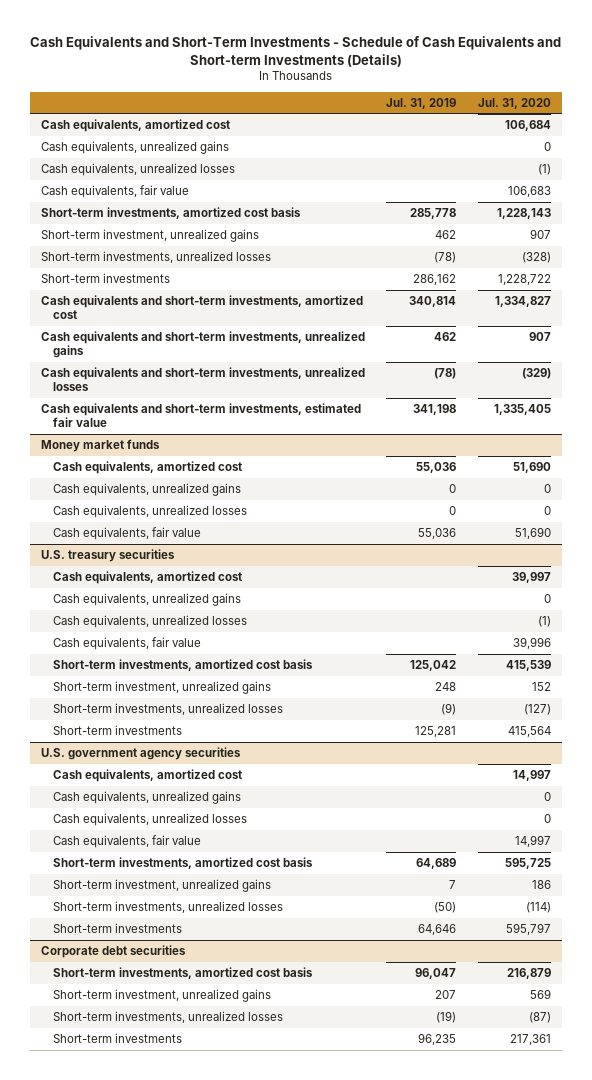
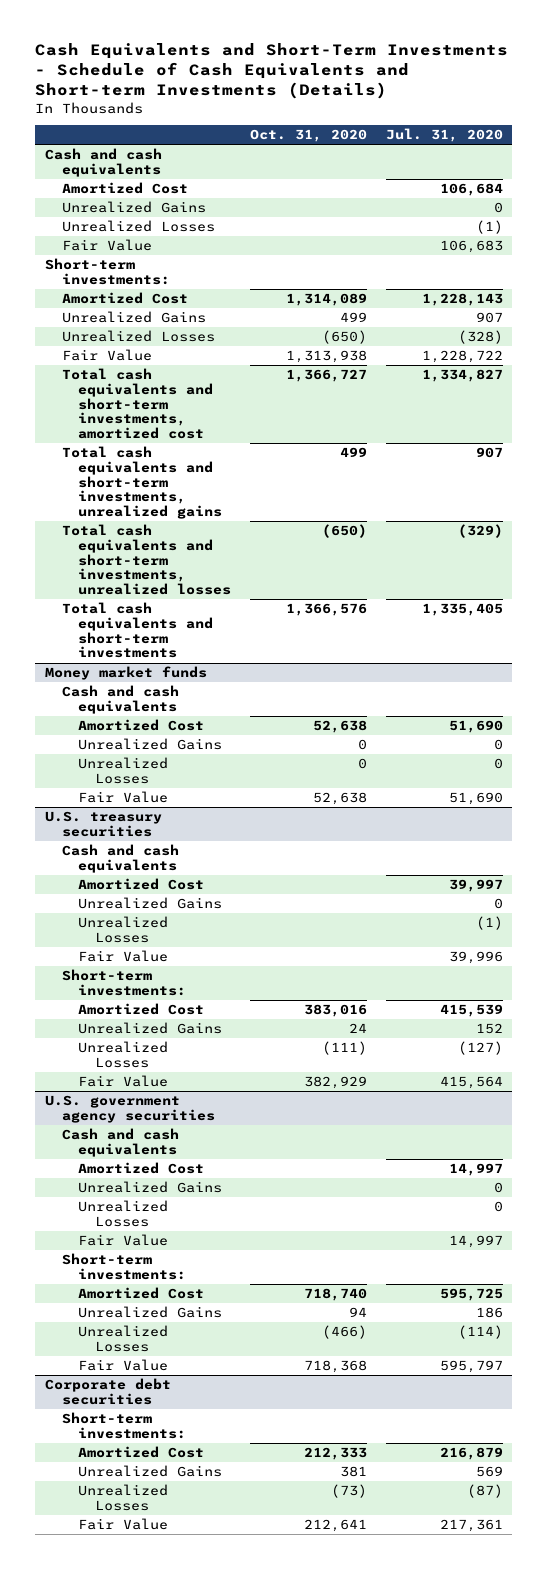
[386,97,457,109] Jul. 31, 2019 -> none
none -> [250,129,368,143] Oct. 31, 2020
none -> [44,148,162,177] Cash and cash equivalents
[40,119,230,133] Cash equivalents, amortized cost -> [61,182,188,195] Amortized Cost
[40,141,229,155] Cash equivalents, unrealized gains -> [61,201,206,214] Unrealized Gains
[40,163,235,177] Cash equivalents, unrealized losses -> [61,220,215,233] Unrealized Losses
[40,185,189,199] Cash equivalents, fair value -> [61,239,152,252] Fair Value
none -> [44,258,170,285] Short-term investments:
[40,207,301,220] Short-term investments, amortized cost basis -> [61,292,188,305] Amortized Cost
[40,229,259,243] Short-term investment, unrealized gains -> [61,311,206,324] Unrealized Gains
[40,251,271,264] Short-term investments, unrealized losses -> [61,330,215,343] Unrealized Losses
[40,273,170,284] Short-term investments -> [61,349,152,362] Fair Value
[40,295,363,320] Cash equivalents and short-term investments, amortized cost -> [61,368,214,440] Total cash equivalents and short-term investments, amortized cost
[40,331,365,359] Cash equivalents and short-term investments, unrealized gains -> [61,446,223,520] Total cash equivalents and short-term investments, unrealized gains
[40,367,365,392] Cash equivalents and short-term investments, unrealized losses -> [61,524,232,596] Total cash equivalents and short-term investments, unrealized losses
[40,403,361,428] Cash equivalents and short-term investments, estimated fair value -> [61,602,214,659] Total cash equivalents and short-term investments
none -> [61,685,179,714] Cash and cash equivalents
[53,461,243,475] Cash equivalents, amortized cost -> [78,719,205,732] Amortized Cost
[53,483,242,497] Cash equivalents, unrealized gains -> [78,738,223,751] Unrealized Gains
[53,505,248,519] Cash equivalents, unrealized losses -> [78,757,169,784] Unrealized Losses
[53,527,202,541] Cash equivalents, fair value -> [78,791,169,804] Fair Value
none -> [61,844,179,873] Cash and cash equivalents
[53,571,243,585] Cash equivalents, amortized cost -> [78,878,205,891] Amortized Cost
[53,593,242,607] Cash equivalents, unrealized gains -> [78,897,223,910] Unrealized Gains
[53,615,248,629] Cash equivalents, unrealized losses -> [78,916,169,943] Unrealized Losses
[53,637,202,651] Cash equivalents, fair value -> [78,950,169,963] Fair Value
none -> [61,969,187,996] Short-term investments:
[53,659,314,672] Short-term investments, amortized cost basis -> [78,1003,205,1016] Amortized Cost
[53,681,272,695] Short-term investment, unrealized gains -> [78,1022,223,1035] Unrealized Gains
[53,703,284,716] Short-term investments, unrealized losses -> [78,1041,169,1068] Unrealized Losses
[53,725,183,736] Short-term investments -> [78,1075,169,1088] Fair Value
none -> [61,1128,179,1157] Cash and cash equivalents
[53,769,243,783] Cash equivalents, amortized cost -> [78,1162,205,1175] Amortized Cost
[53,791,242,805] Cash equivalents, unrealized gains -> [78,1181,223,1194] Unrealized Gains
[53,813,248,827] Cash equivalents, unrealized losses -> [78,1200,169,1227] Unrealized Losses
[53,835,202,849] Cash equivalents, fair value -> [78,1234,169,1247] Fair Value
none -> [61,1253,187,1280] Short-term investments:
[53,857,314,870] Short-term investments, amortized cost basis -> [78,1287,205,1300] Amortized Cost
[53,879,272,893] Short-term investment, unrealized gains -> [78,1306,223,1319] Unrealized Gains
[53,901,284,914] Short-term investments, unrealized losses -> [78,1325,169,1352] Unrealized Losses
[53,923,183,934] Short-term investments -> [78,1359,169,1372] Fair Value
none -> [61,1412,187,1439] Short-term investments:
[53,967,314,980] Short-term investments, amortized cost basis -> [78,1446,205,1459] Amortized Cost
[53,989,272,1003] Short-term investment, unrealized gains -> [78,1465,223,1478] Unrealized Gains
[53,1011,284,1024] Short-term investments, unrealized losses -> [78,1484,169,1511] Unrealized Losses
[53,1033,183,1044] Short-term investments -> [78,1518,169,1531] Fair Value

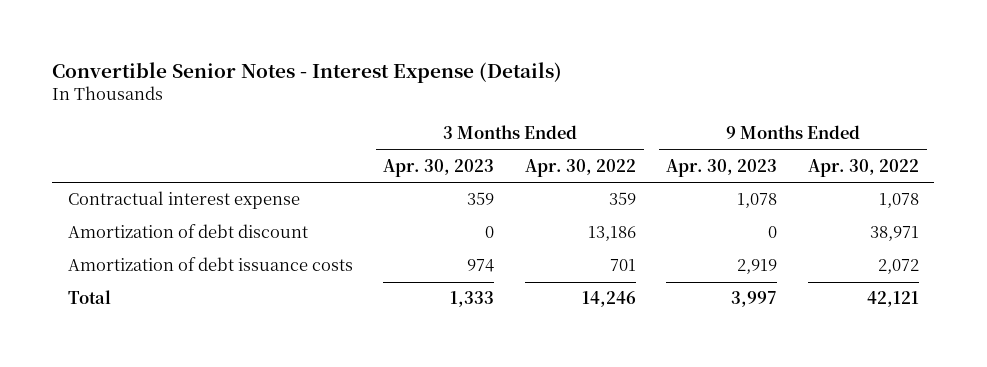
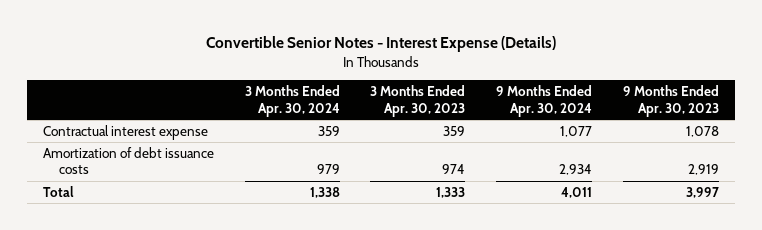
[524,158,636,177] Apr. 30, 2022 -> none
[808,158,920,177] Apr. 30, 2022 -> none
none -> [244,85,340,117] 3 Months Ended Apr. 30, 2024
none -> [496,85,593,117] 9 Months Ended Apr. 30, 2024
[67,224,308,239] Amortization of debt discount -> none

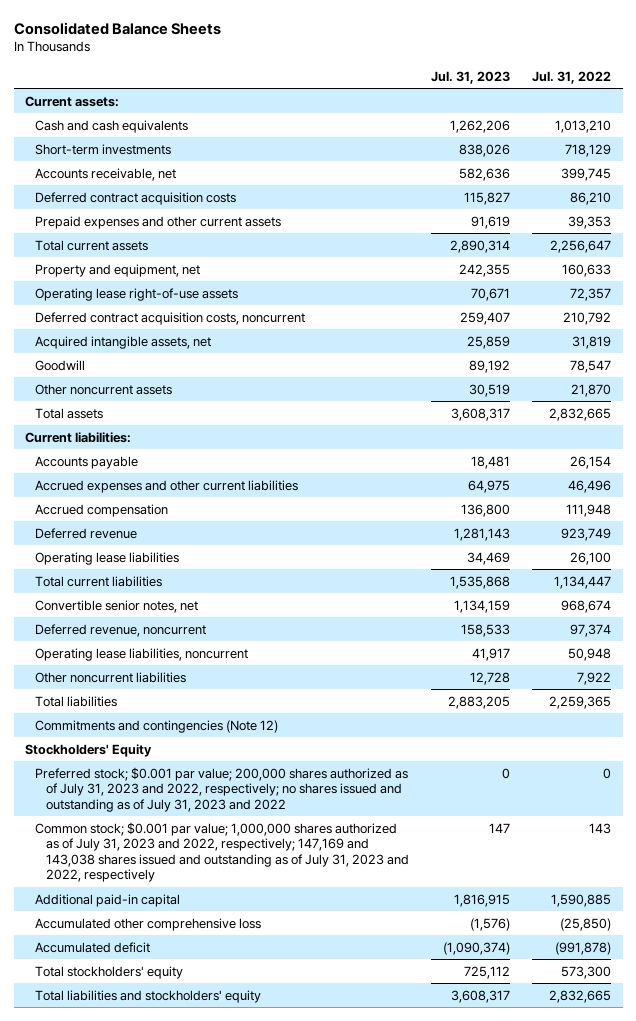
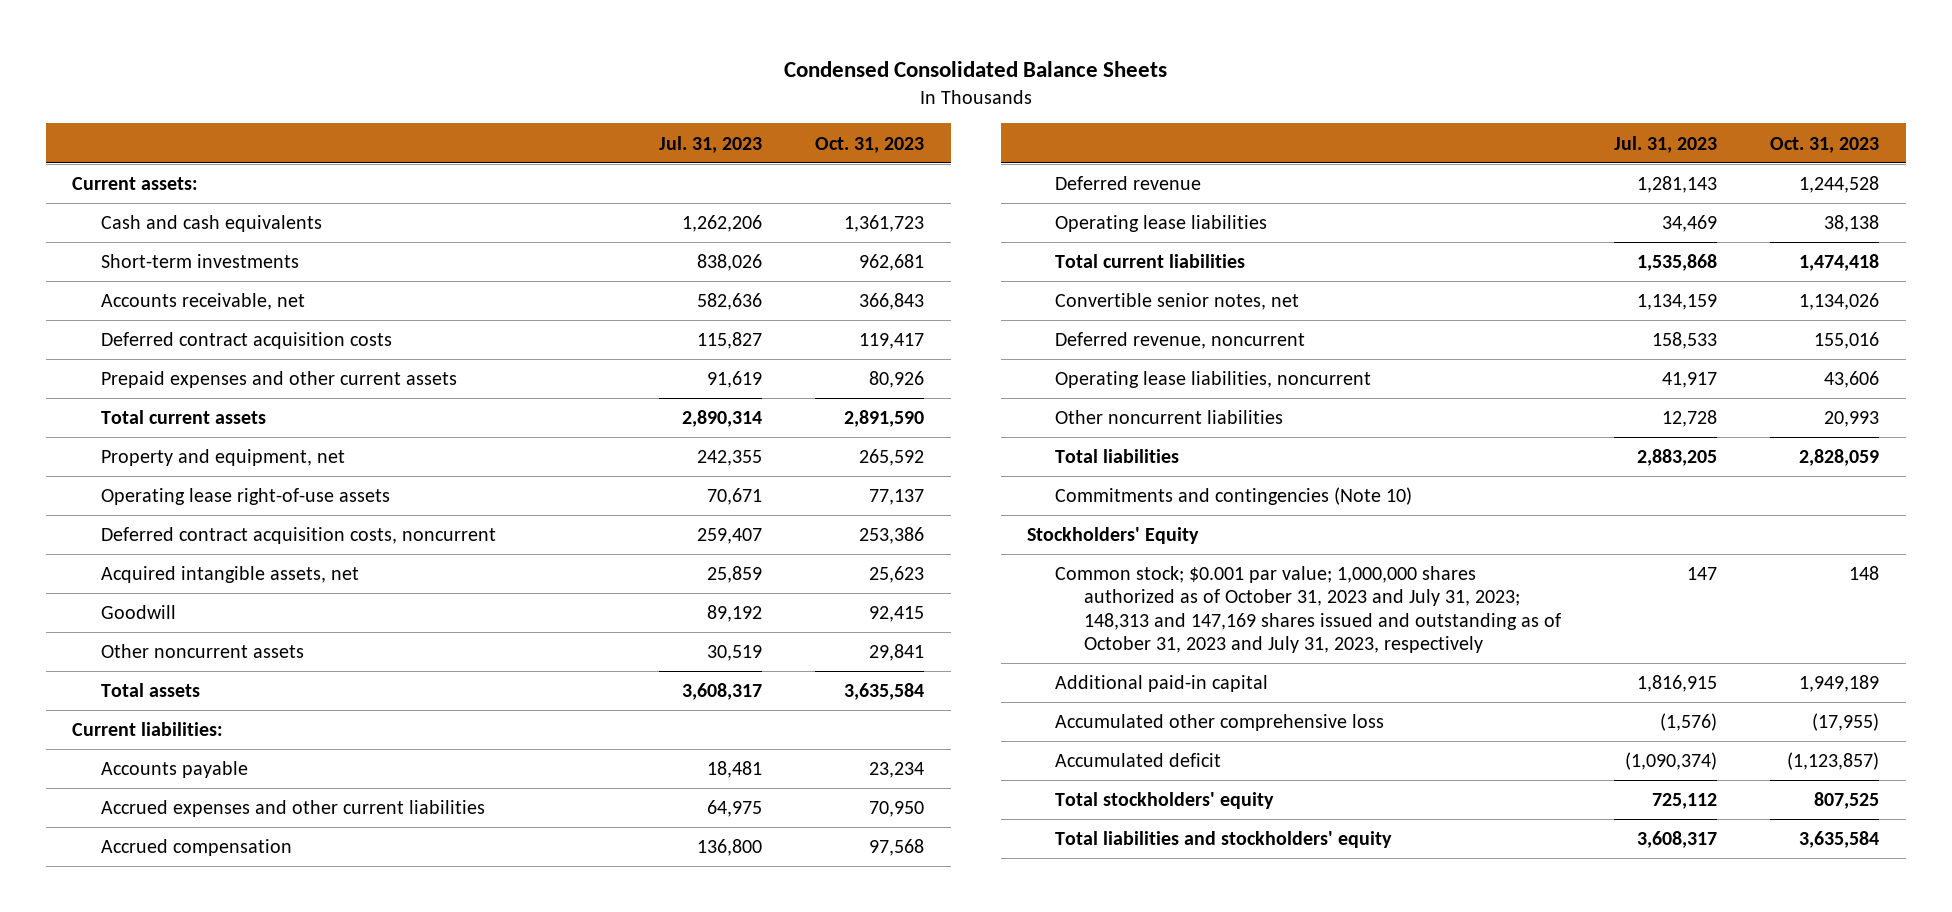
[13,21,221,35] Consolidated Balance Sheets -> [783,60,1167,77] Condensed Consolidated Balance Sheets
[532,70,612,84] Jul. 31, 2022 -> none
none -> [815,136,925,153] Oct. 31, 2023
[35,719,279,733] Commitments and contingencies (Note 12) -> [1055,487,1413,506] Commitments and contingencies (Note 10)
[35,766,409,812] Preferred stock; $0.001 par value; 200,000 shares authorized as of July 31, 2023 and 2022, respectively; no shares issued and outstanding as of July 31, 2023 and 2022 -> none
[35,821,409,883] Common stock; $0.001 par value; 1,000,000 shares authorized as of July 31, 2023 and 2022, respectively; 147,169 and 143,038 shares issued and outstanding as of July 31, 2023 and 2022, respectively -> [1055,566,1561,654] Common stock; $0.001 par value; 1,000,000 shares authorized as of October 31, 2023 and July 31, 2023; 148,313 and 147,169 shares issued and outstanding as of October 31, 2023 and July 31, 2023, respectively

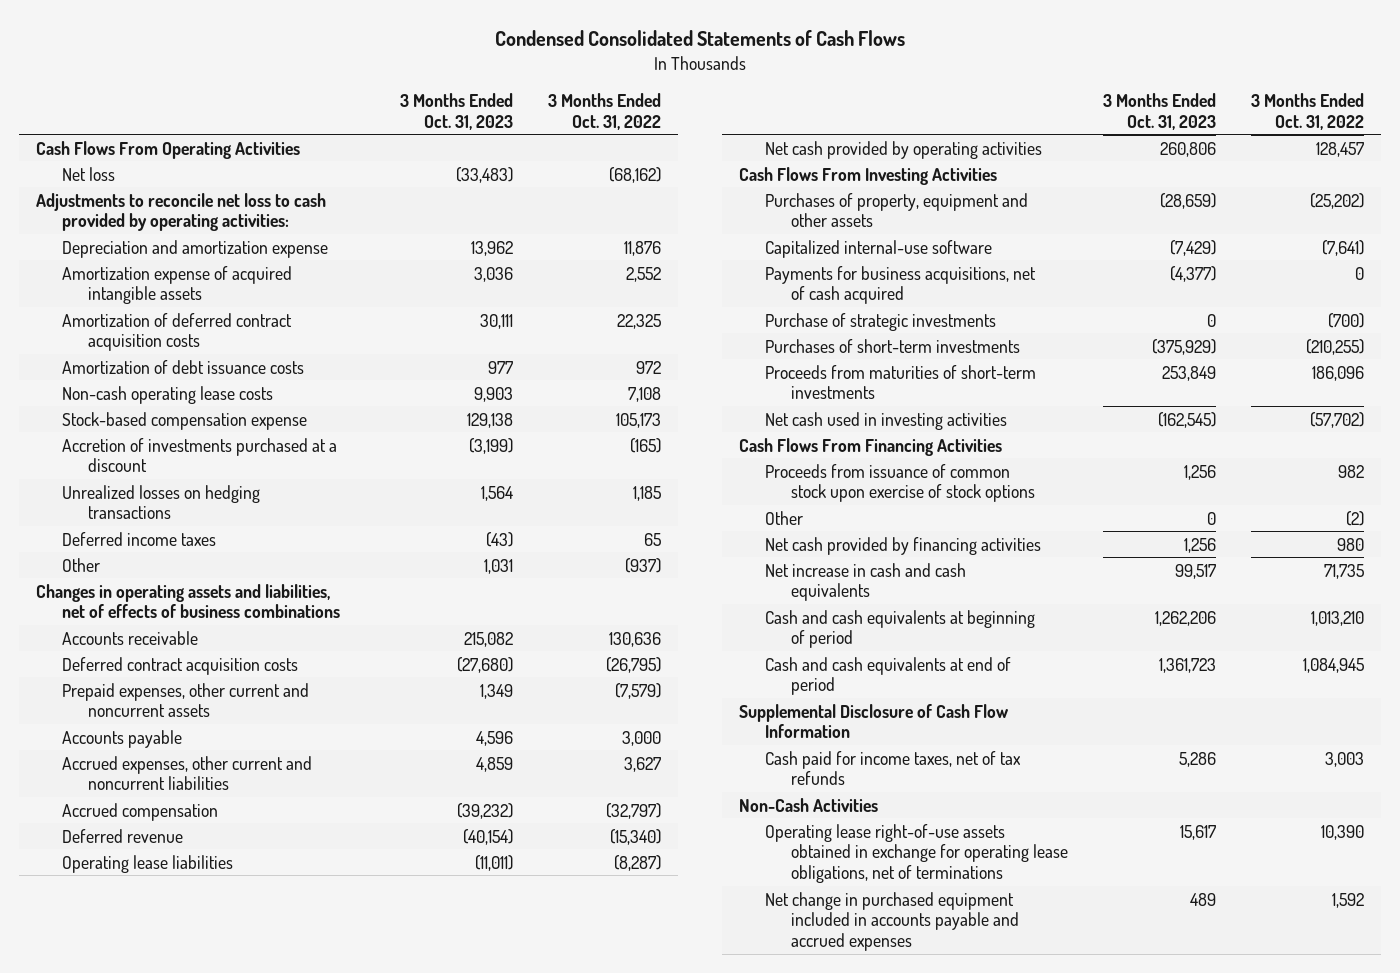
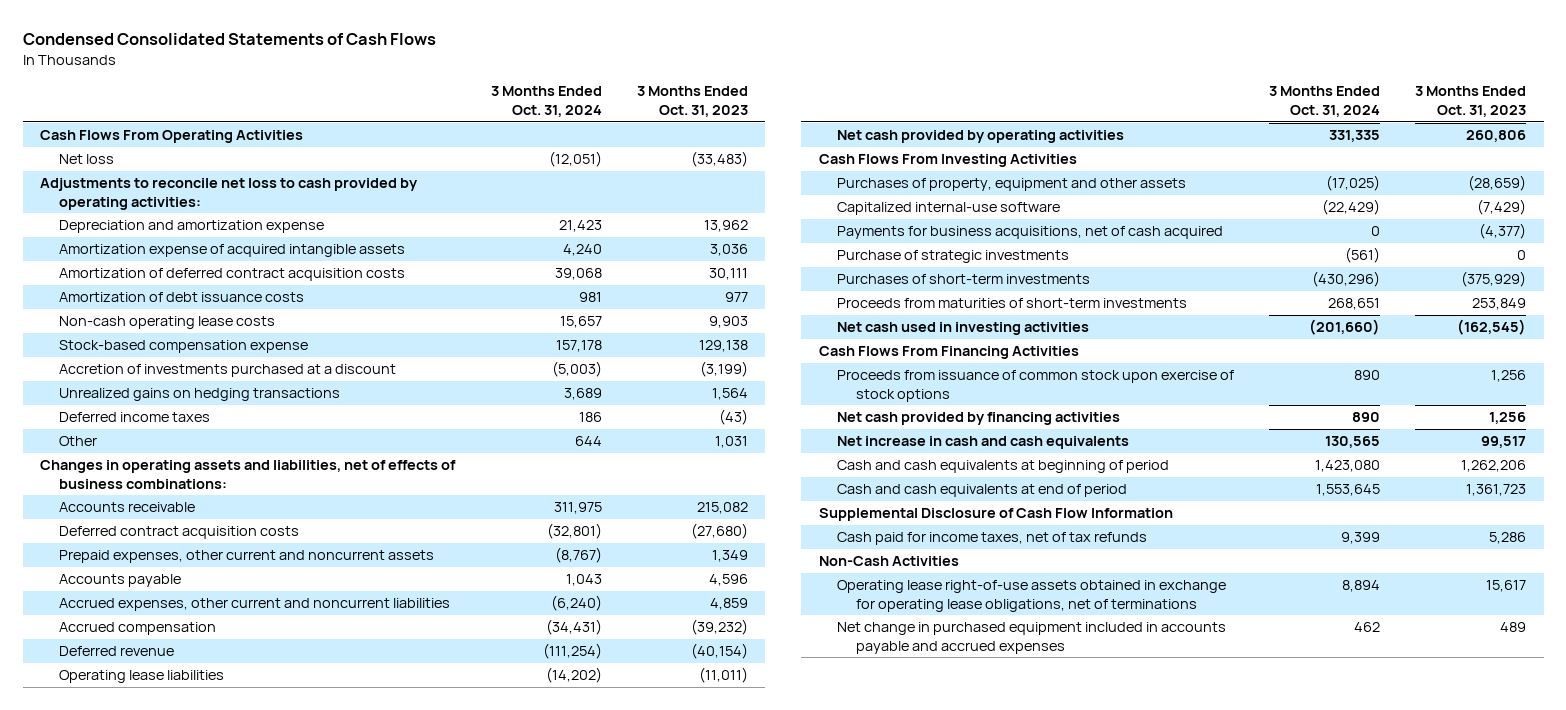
[547,92,661,130] 3 Months Ended Oct. 31, 2022 -> none
none -> [490,86,602,117] 3 Months Ended Oct. 31, 2024
[62,484,261,520] Unrealized losses on hedging transactions -> [58,388,340,402] Unrealized gains on hedging transactions
[36,583,341,619] Changes in operating assets and liabilities, net of effects of business combinations -> [40,460,457,489] Changes in operating assets and liabilities, net of effects of business combinations:
[765,510,804,525] Other -> none

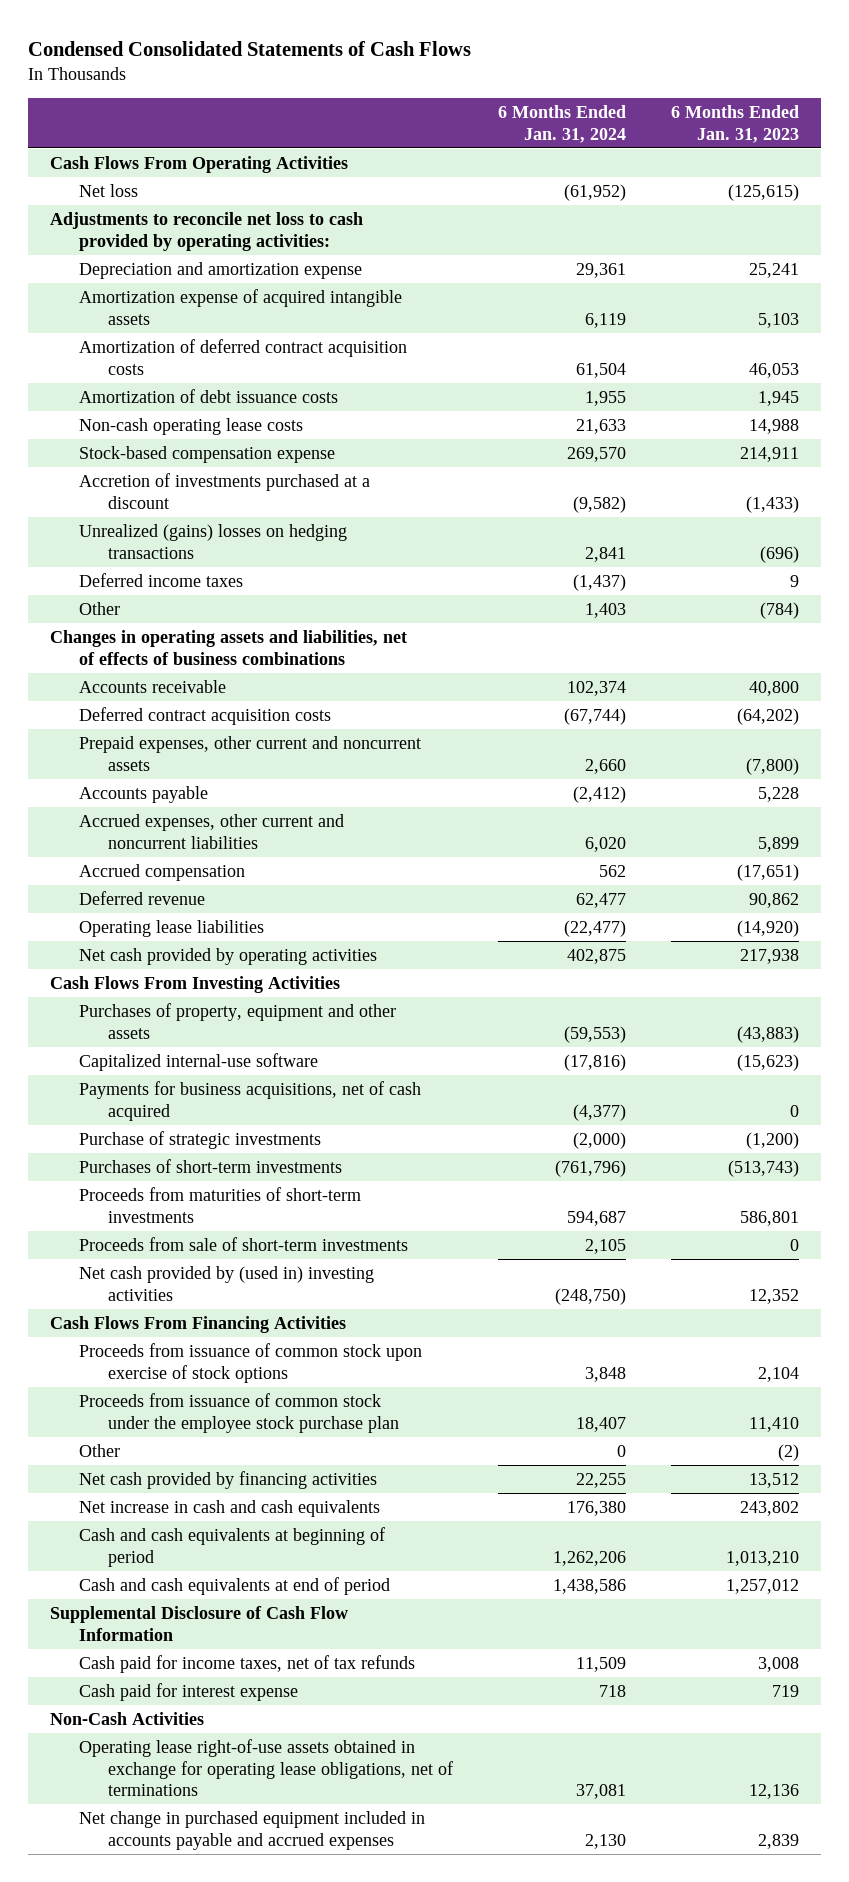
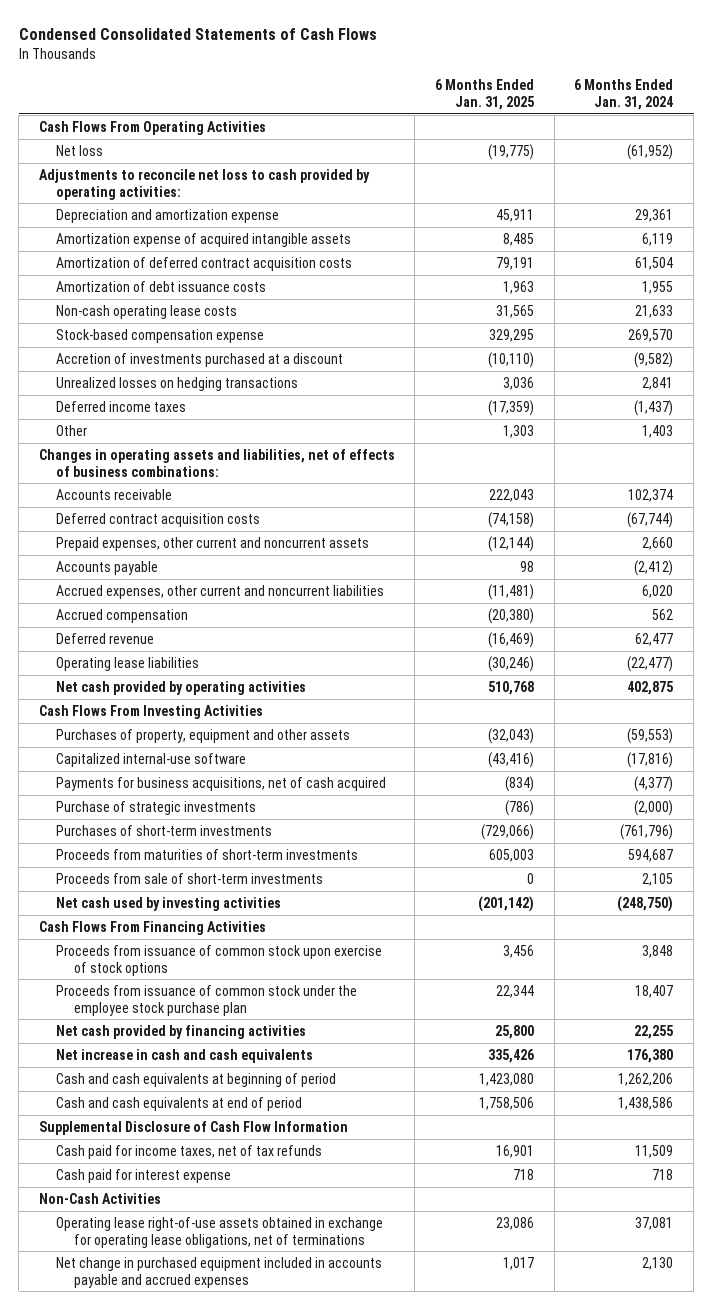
[670,104,799,143] 6 Months Ended Jan. 31, 2023 -> none
none -> [435,79,535,111] 6 Months Ended Jan. 31, 2025
[79,523,348,559] Unrealized (gains) losses on hedging transactions -> [56,376,299,391] Unrealized losses on hedging transactions
[50,629,408,665] Changes in operating assets and liabilities, net of effects of business combinations -> [38,448,395,477] Changes in operating assets and liabilities, net of effects of business combinations:
[79,1265,375,1301] Net cash provided by (used in) investing activities -> [56,896,282,911] Net cash used by investing activities
[79,1443,121,1457] Other -> none

